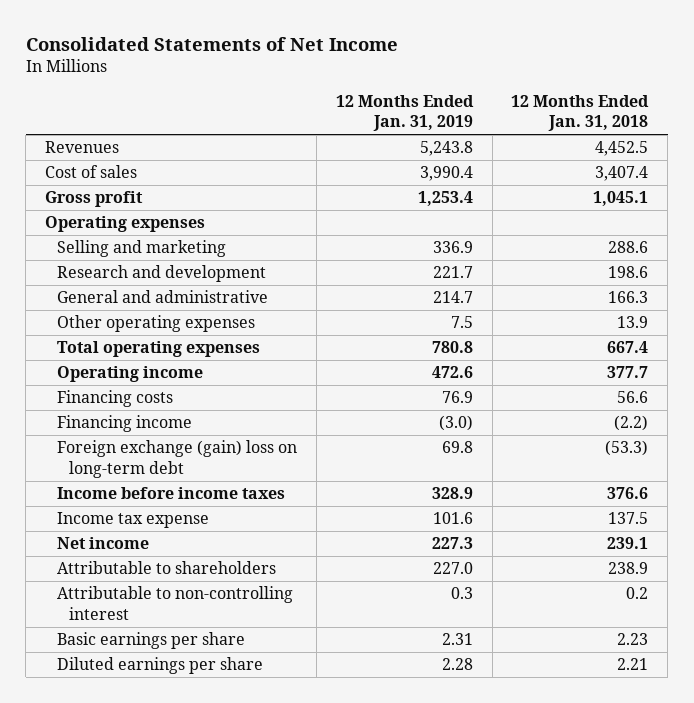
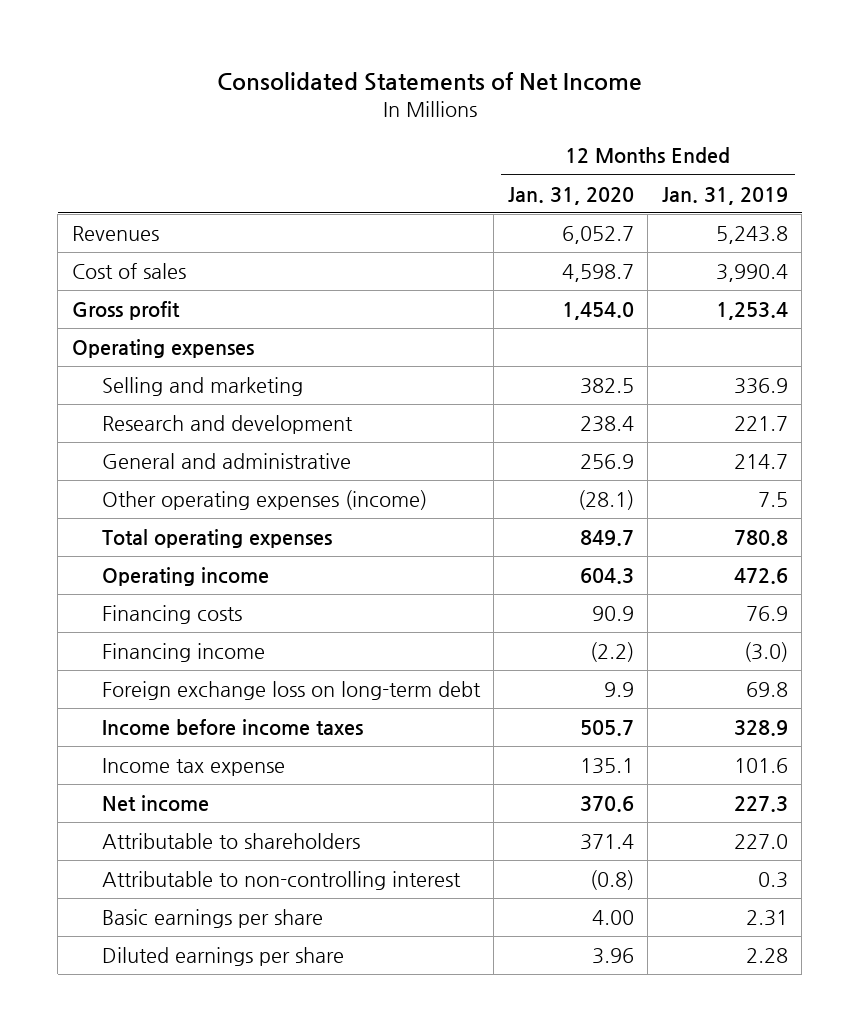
[511,94,650,132] 12 Months Ended Jan. 31, 2018 -> none
none -> [507,186,634,205] Jan. 31, 2020
[57,315,256,333] Other operating expenses -> [101,490,427,511] Other operating expenses (income)
[57,440,298,478] Foreign exchange (gain) loss on long-term debt -> [101,681,481,701] Foreign exchange loss on long-term debt

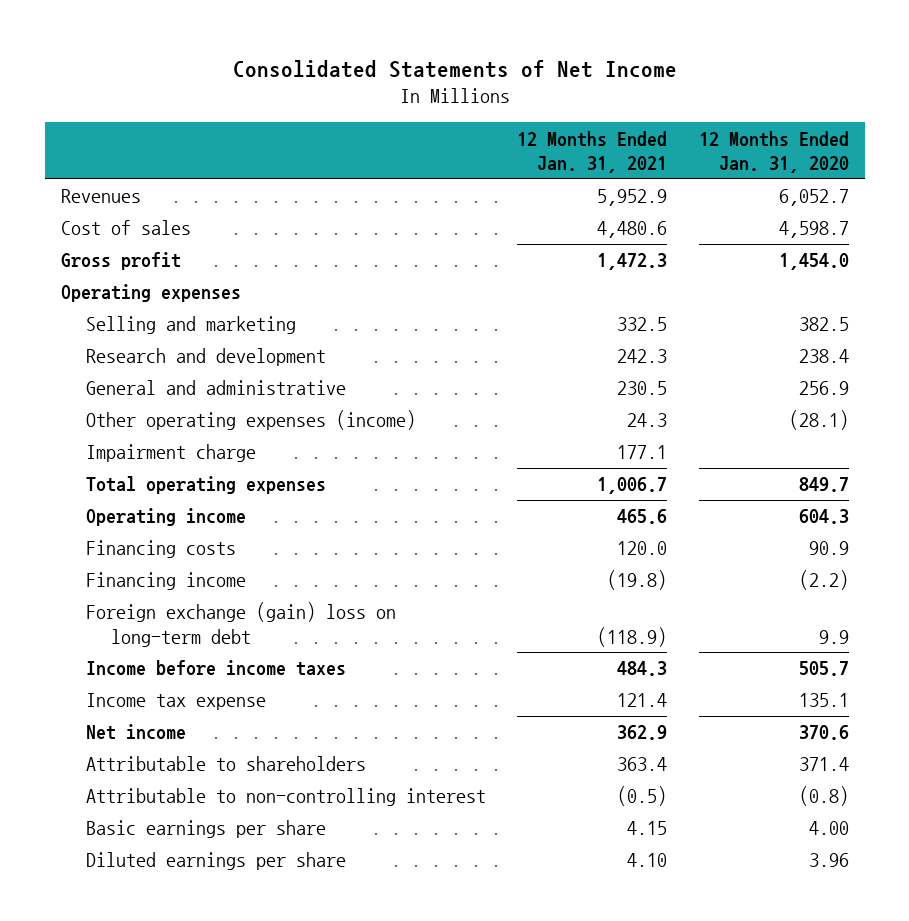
[661,186,788,205] Jan. 31, 2019 -> none
none -> [517,130,668,173] 12 Months Ended Jan. 31, 2021
none -> [85,444,256,463] Impairment charge
[101,681,481,701] Foreign exchange loss on long-term debt -> [85,602,396,647] Foreign exchange (gain) loss on long-term debt

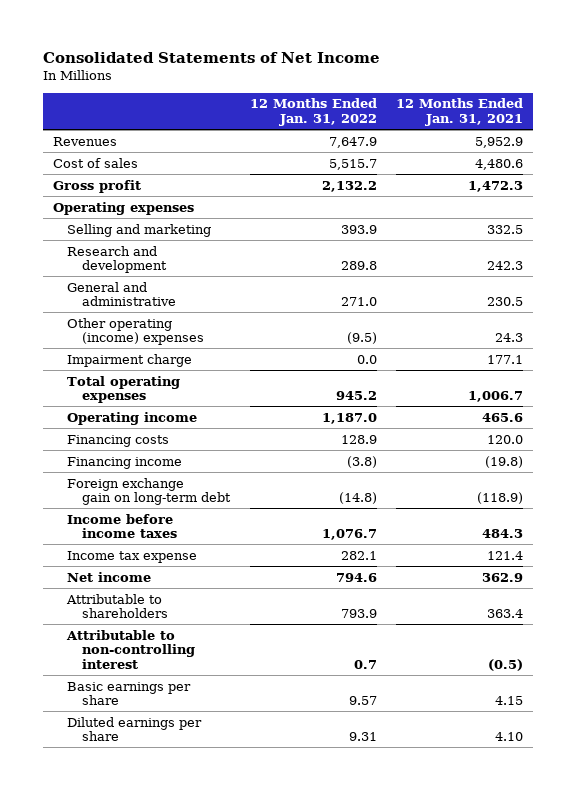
[698,130,849,173] 12 Months Ended Jan. 31, 2020 -> none
none -> [249,98,377,127] 12 Months Ended Jan. 31, 2022
[85,410,416,431] Other operating expenses (income) -> [67,317,205,346] Other operating (income) expenses
[85,602,396,647] Foreign exchange (gain) loss on long-term debt -> [67,477,232,506] Foreign exchange gain on long-term debt

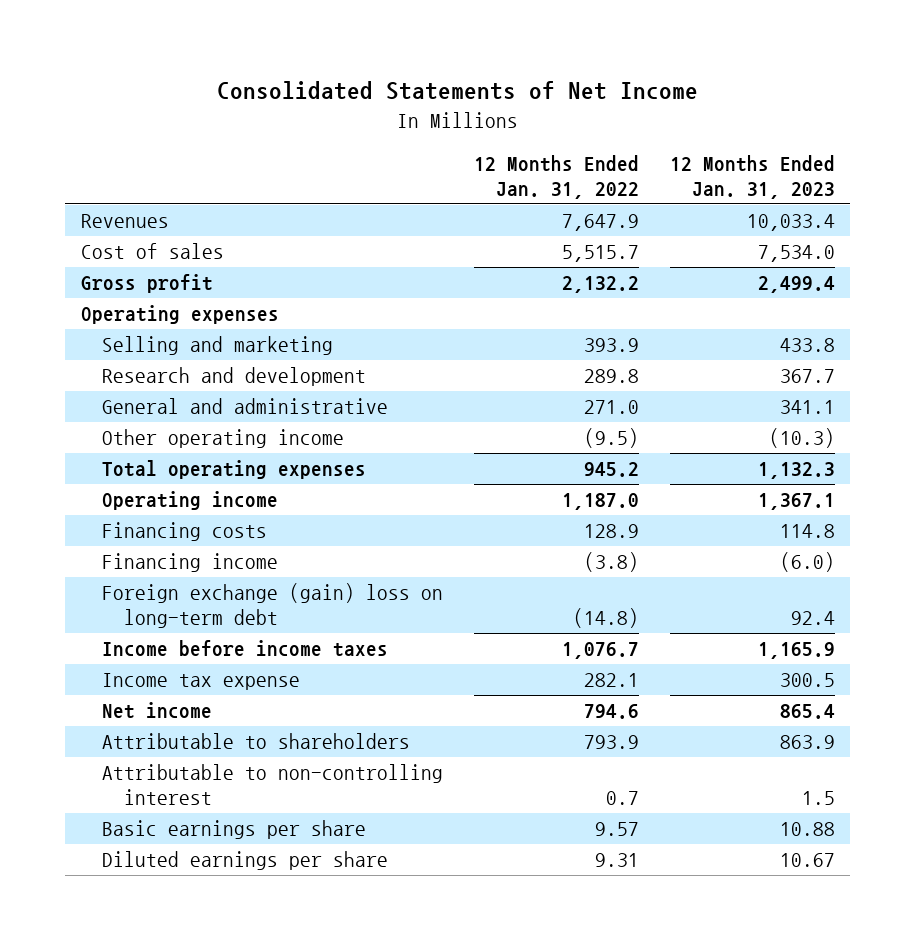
[396,98,524,127] 12 Months Ended Jan. 31, 2021 -> none
none -> [669,155,835,200] 12 Months Ended Jan. 31, 2023
[67,353,193,367] Impairment charge -> none
[67,317,205,346] Other operating (income) expenses -> [102,429,345,449] Other operating income
[67,477,232,506] Foreign exchange gain on long-term debt -> [102,583,444,629] Foreign exchange (gain) loss on long-term debt

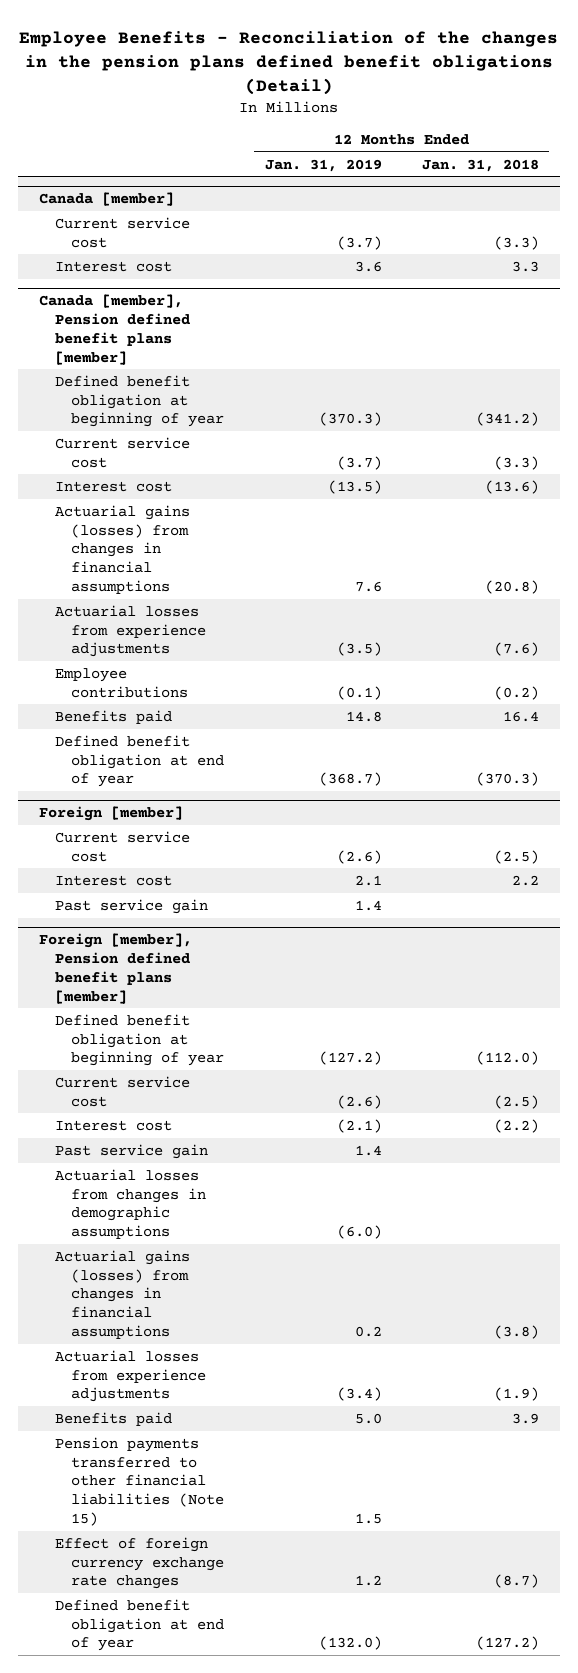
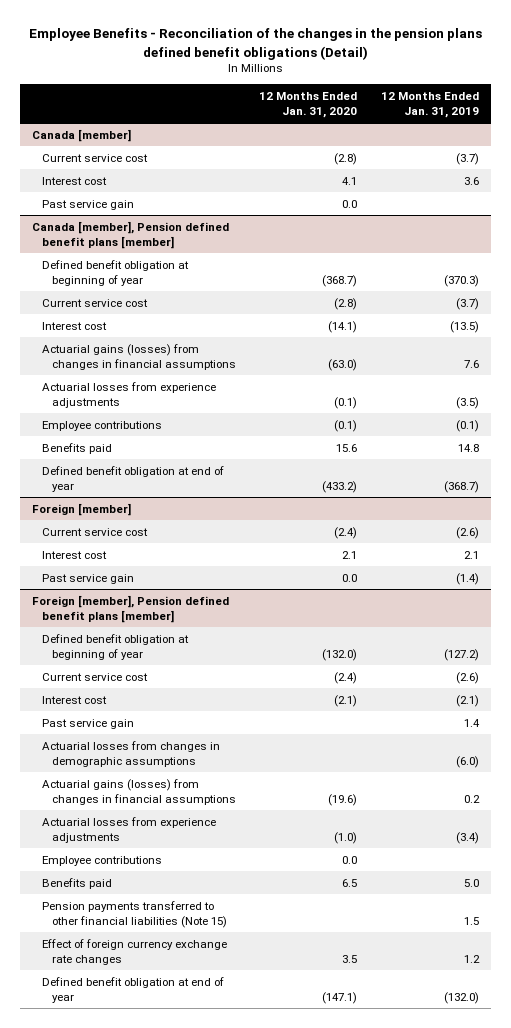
[422,158,540,172] Jan. 31, 2018 -> none
none -> [259,92,358,118] 12 Months Ended Jan. 31, 2020
none -> [41,199,134,210] Past service gain
[354,899,382,911] 1.4 -> [456,572,480,585] (1.4)
none -> [41,855,162,866] Employee contributions

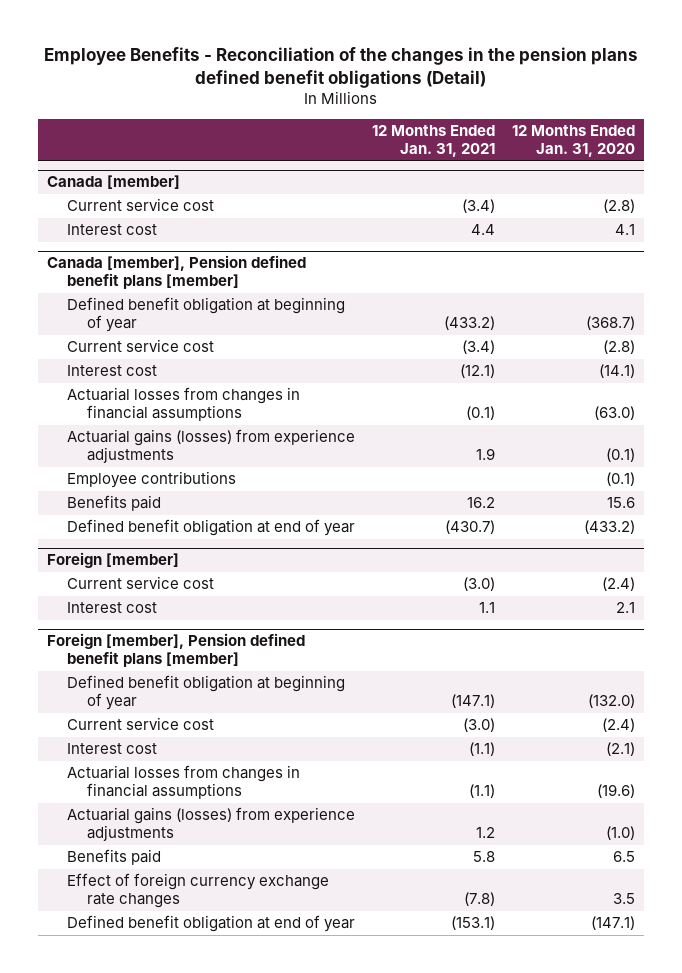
[381,92,480,118] 12 Months Ended Jan. 31, 2019 -> none
none -> [371,124,495,157] 12 Months Ended Jan. 31, 2021
[41,199,134,210] Past service gain -> none
[41,343,236,370] Actuarial gains (losses) from changes in financial assumptions -> [66,387,300,422] Actuarial losses from changes in financial assumptions
[41,381,216,408] Actuarial losses from experience adjustments -> [66,429,355,464] Actuarial gains (losses) from experience adjustments
[41,573,134,584] Past service gain -> none
[41,718,134,729] Past service gain -> none
[41,740,220,767] Actuarial losses from changes in demographic assumptions -> none
[41,855,162,866] Employee contributions -> none
[41,778,236,805] Actuarial gains (losses) from changes in financial assumptions -> [66,765,300,800] Actuarial losses from changes in financial assumptions
[41,816,216,843] Actuarial losses from experience adjustments -> [66,807,355,842] Actuarial gains (losses) from experience adjustments
[41,900,227,928] Pension payments transferred to other financial liabilities (Note 15) -> none

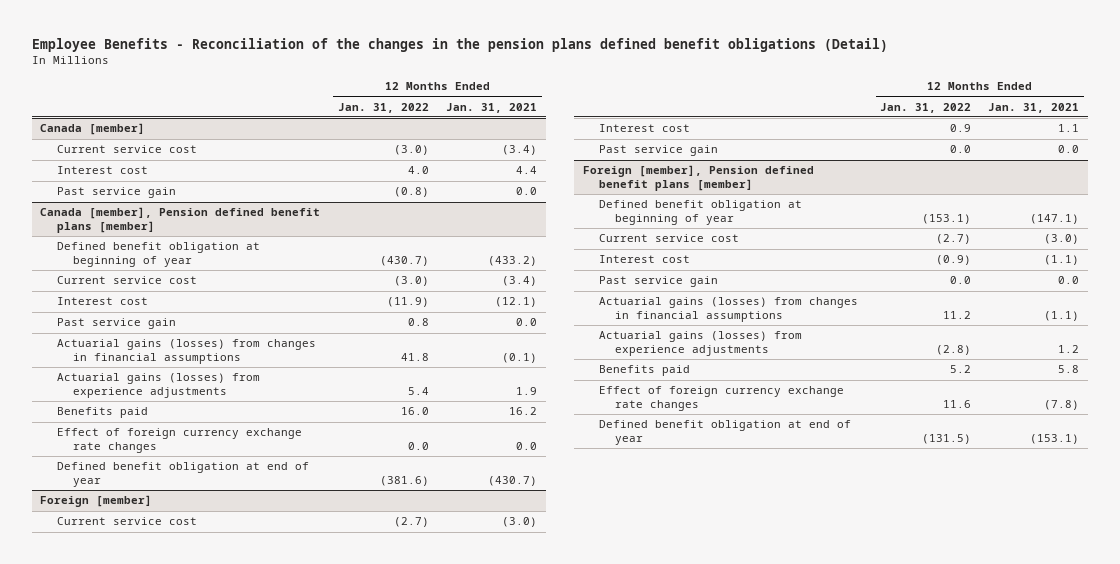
[512,124,636,157] 12 Months Ended Jan. 31, 2020 -> none
none -> [337,102,429,113] Jan. 31, 2022
none -> [56,187,176,199] Past service gain
none -> [56,318,176,330] Past service gain
[66,387,300,422] Actuarial losses from changes in financial assumptions -> [56,339,316,365] Actuarial gains (losses) from changes in financial assumptions
[66,471,236,489] Employee contributions -> none
none -> [56,428,302,454] Effect of foreign currency exchange rate changes
none -> [598,145,718,157] Past service gain
none -> [598,276,718,288] Past service gain
[66,765,300,800] Actuarial losses from changes in financial assumptions -> [598,297,858,323] Actuarial gains (losses) from changes in financial assumptions

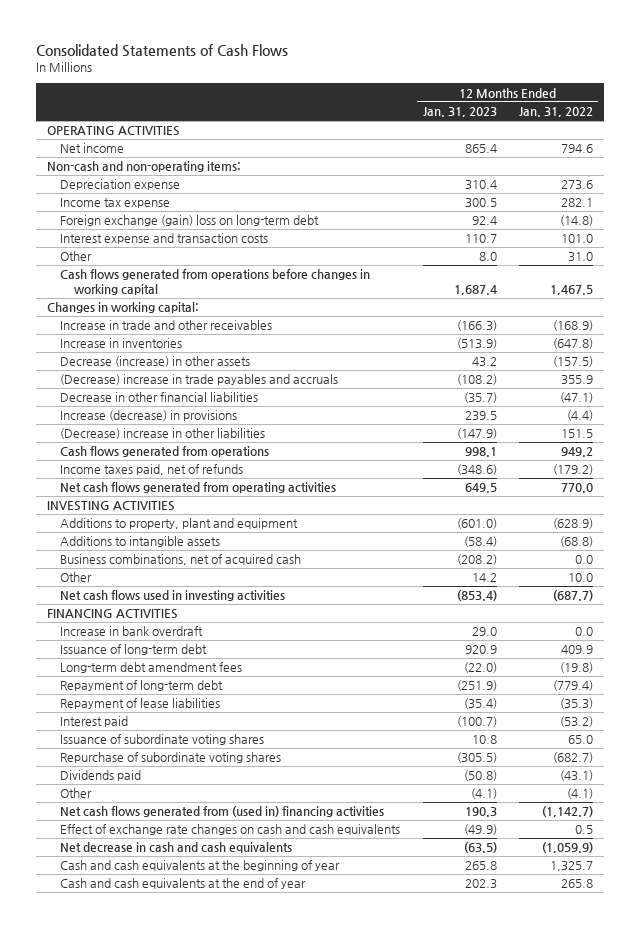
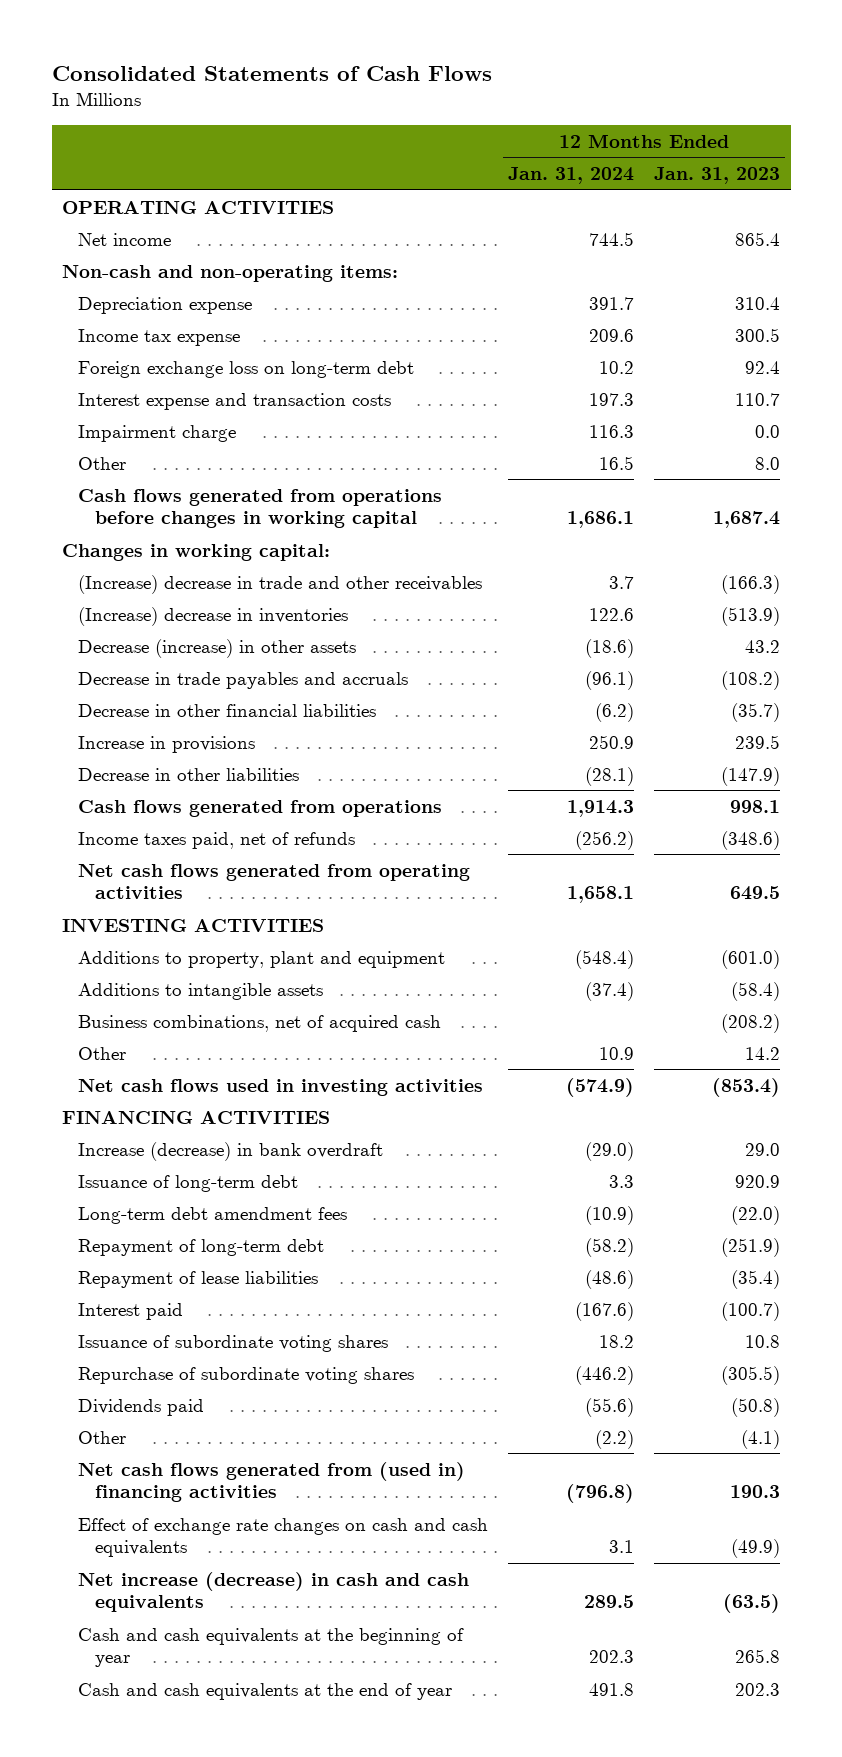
[518,107,593,118] Jan. 31, 2022 -> none
none -> [508,167,635,185] Jan. 31, 2024
[60,215,320,227] Foreign exchange (gain) loss on long-term debt -> [78,360,415,378] Foreign exchange loss on long-term debt
none -> [78,424,237,442] Impairment charge
[60,320,273,331] Increase in trade and other receivables -> [78,574,483,594] (Increase) decrease in trade and other receivables
[60,338,183,349] Increase in inventories -> [78,606,349,626] (Increase) decrease in inventories
[60,374,339,386] (Decrease) increase in trade payables and accruals -> [78,671,409,689] Decrease in trade payables and accruals
[60,410,238,422] Increase (decrease) in provisions -> [78,735,256,753] Increase in provisions
[60,428,266,440] (Decrease) increase in other liabilities -> [78,767,300,781] Decrease in other liabilities
[60,626,204,637] Increase in bank overdraft -> [78,1141,384,1161] Increase (decrease) in bank overdraft
[60,842,293,854] Net decrease in cash and cash equivalents -> [78,1571,470,1613] Net increase (decrease) in cash and cash equivalents

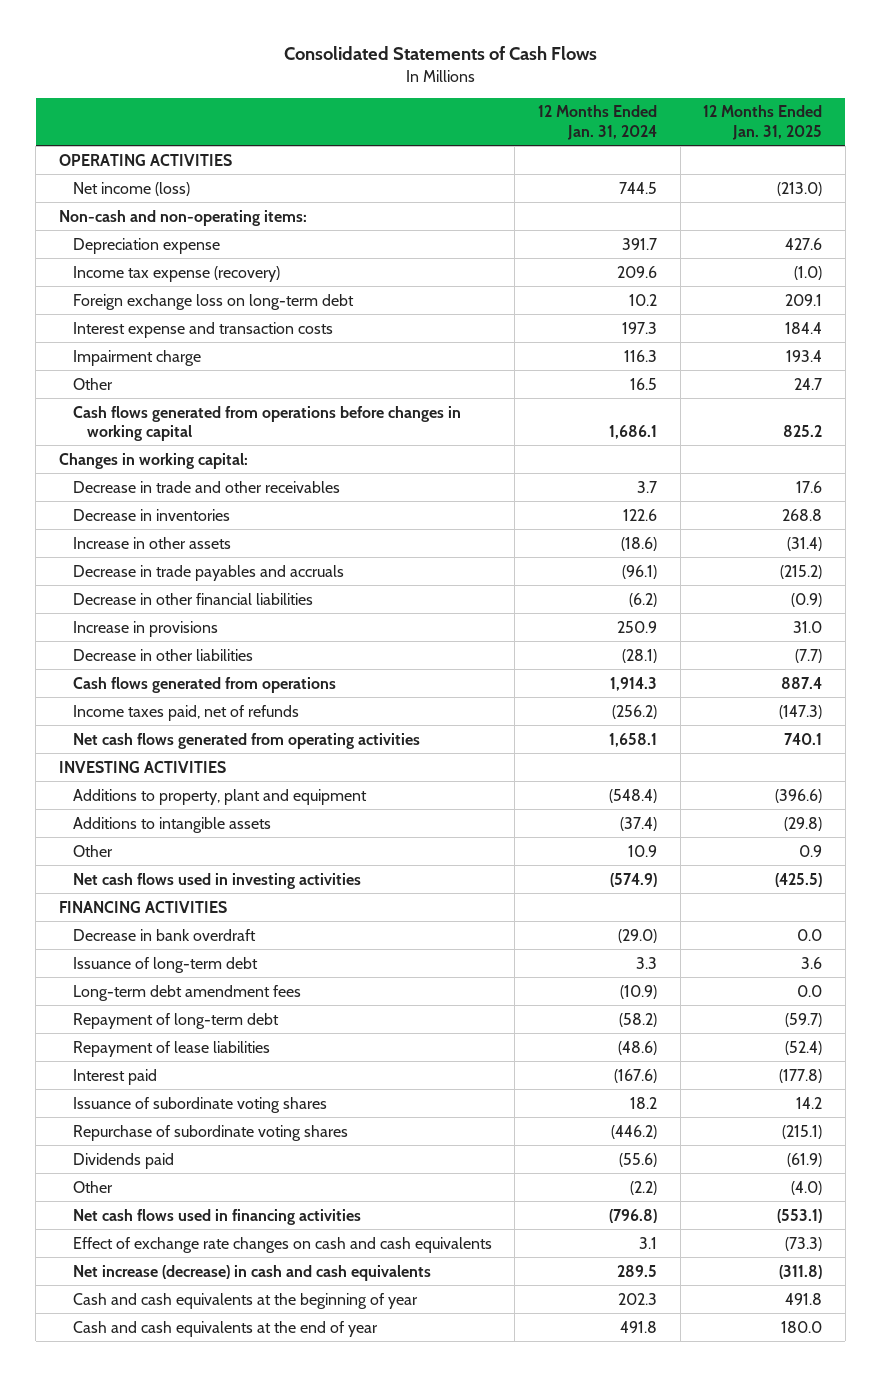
[654,167,781,185] Jan. 31, 2023 -> none
none -> [703,105,823,141] 12 Months Ended Jan. 31, 2025
[78,232,172,246] Net income -> [72,181,190,196] Net income (loss)
[78,328,241,346] Income tax expense -> [72,265,280,282] Income tax expense (recovery)
[78,574,483,594] (Increase) decrease in trade and other receivables -> [72,480,340,493] Decrease in trade and other receivables
[78,606,349,626] (Increase) decrease in inventories -> [72,508,230,521] Decrease in inventories
[78,638,357,658] Decrease (increase) in other assets -> [72,536,231,549] Increase in other assets
[78,1014,442,1032] Business combinations, net of acquired cash -> none
[78,1141,384,1161] Increase (decrease) in bank overdraft -> [72,928,256,941] Decrease in bank overdraft
[78,1461,466,1503] Net cash flows generated from (used in) financing activities -> [72,1208,361,1225] Net cash flows used in financing activities

